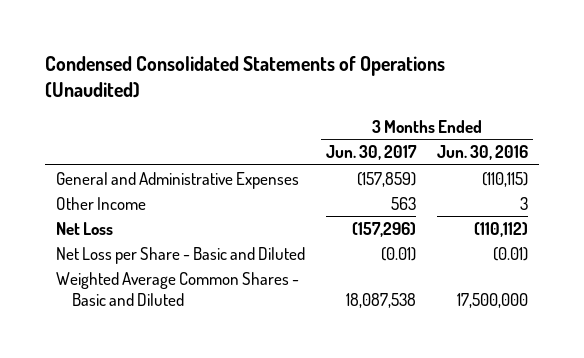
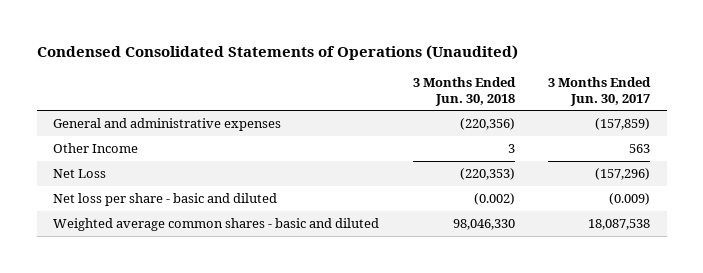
[436,145,528,161] Jun. 30, 2016 -> none
none -> [412,76,516,106] 3 Months Ended Jun. 30, 2018
[55,171,299,189] General and Administrative Expenses -> [53,117,282,131] General and administrative expenses
[55,246,305,264] Net Loss per Share - Basic and Diluted -> [53,192,278,206] Net loss per share - basic and diluted
[380,246,416,261] (0.01) -> [608,192,650,205] (0.009)
[55,271,299,307] Weighted Average Common Shares - Basic and Diluted -> [53,217,380,231] Weighted average common shares - basic and diluted

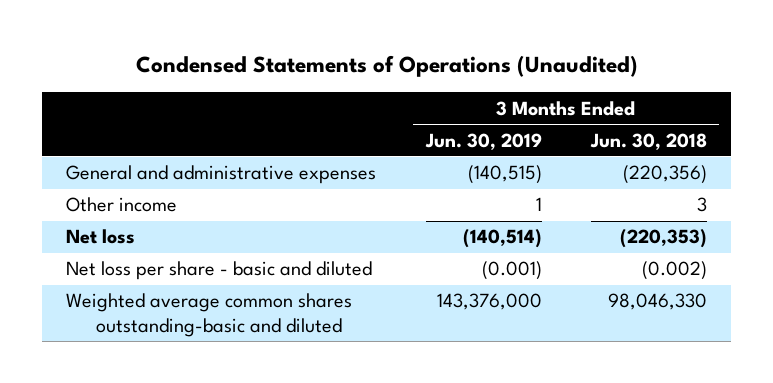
[36,44,518,60] Condensed Consolidated Statements of Operations (Unaudited) -> [135,55,638,78] Condensed Statements of Operations (Unaudited)
[547,76,651,106] 3 Months Ended Jun. 30, 2017 -> none
none -> [424,132,542,150] Jun. 30, 2019
[53,142,139,153] Other Income -> [66,197,178,213] Other income
[53,168,107,178] Net Loss -> [66,229,136,245] Net loss
[53,217,380,231] Weighted average common shares - basic and diluted -> [66,293,353,337] Weighted average common shares outstanding-basic and diluted

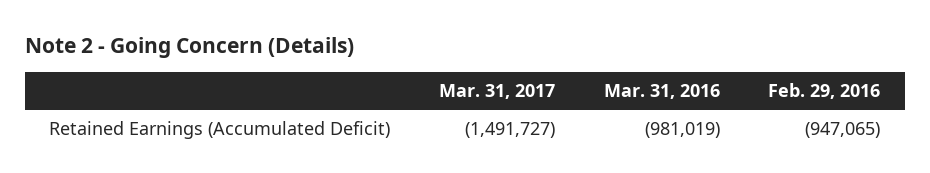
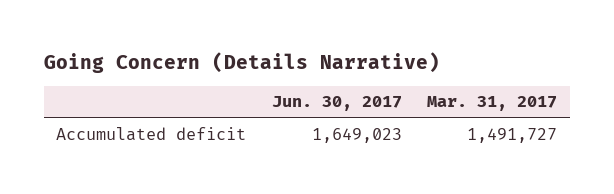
[25,37,355,59] Note 2 - Going Concern (Details) -> [43,52,440,74] Going Concern (Details Narrative)
[603,83,720,99] Mar. 31, 2016 -> none
[768,82,881,99] Feb. 29, 2016 -> none
none -> [271,96,402,112] Jun. 30, 2017
[49,121,391,140] Retained Earnings (Accumulated Deficit) -> [56,126,247,141] Accumulated deficit
[465,122,556,139] (1,491,727) -> [467,127,558,143] 1,491,727

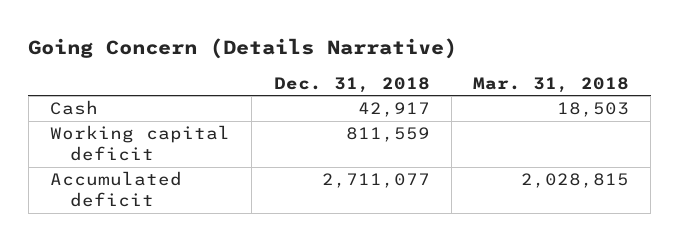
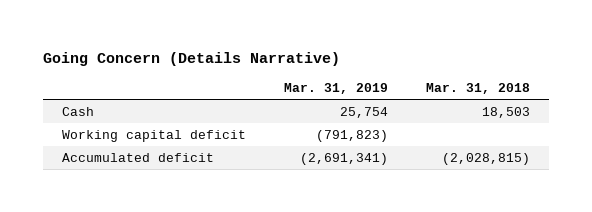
[273,76,430,93] Dec. 31, 2018 -> none
none -> [283,83,388,95] Mar. 31, 2019
[521,173,630,189] 2,028,815 -> [441,152,530,165] (2,028,815)

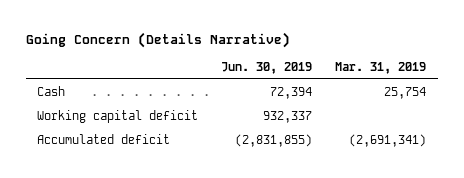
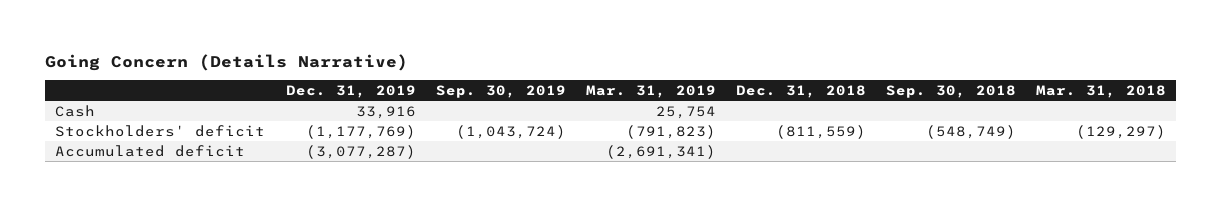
[221,62,313,75] Jun. 30, 2019 -> none
none -> [285,84,416,98] Dec. 31, 2019
none -> [435,84,566,98] Sep. 30, 2019
none -> [735,84,866,98] Dec. 31, 2018
none -> [885,84,1016,98] Sep. 30, 2018
none -> [1035,84,1166,98] Mar. 31, 2018
[37,109,199,123] Working capital deficit -> none
none -> [55,124,266,137] Stockholders' deficit

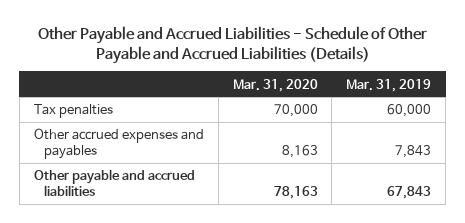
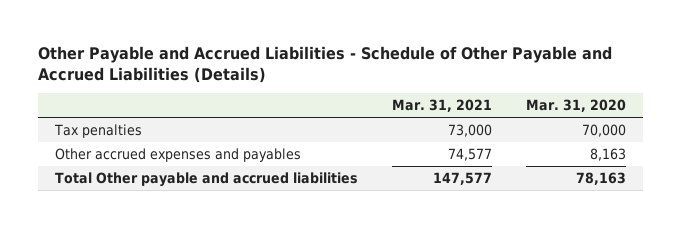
[346,78,432,92] Mar. 31, 2019 -> none
none -> [391,99,492,113] Mar. 31, 2021
[33,169,195,196] Other payable and accrued liabilities -> [54,171,358,187] Total Other payable and accrued liabilities

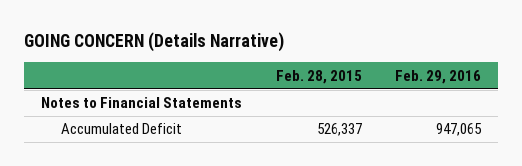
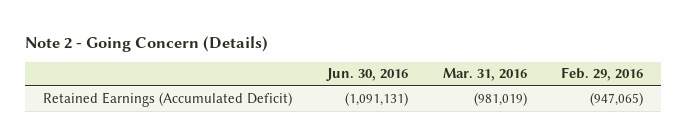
[23,32,284,53] GOING CONCERN (Details Narrative) -> [25,35,269,52] Note 2 - Going Concern (Details)
[275,69,362,84] Feb. 28, 2015 -> none
none -> [325,68,408,82] Jun. 30, 2016
none -> [442,68,527,82] Mar. 31, 2016
[40,97,242,109] Notes to Financial Statements -> none
[61,123,183,135] Accumulated Deficit -> [42,92,292,108] Retained Earnings (Accumulated Deficit)
[436,123,483,137] 947,065 -> [590,92,644,107] (947,065)

